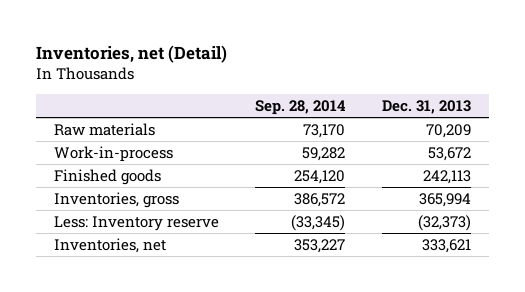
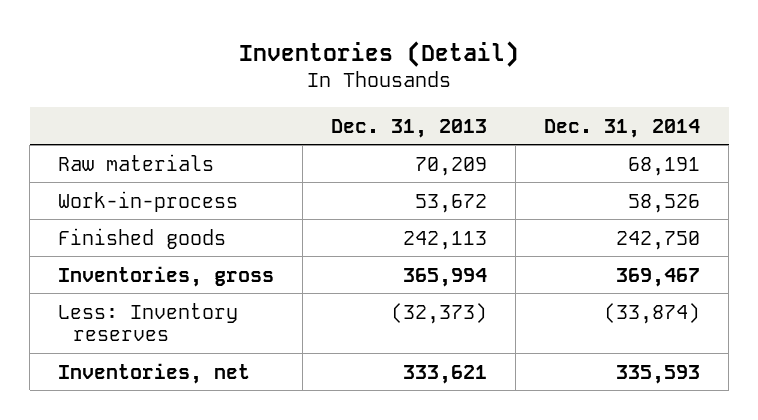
[36,45,228,64] Inventories, net (Detail) -> [239,40,520,67] Inventories (Detail)
[255,100,347,116] Sep. 28, 2014 -> none
none -> [544,118,701,138] Dec. 31, 2014
[54,215,220,231] Less: Inventory reserve -> [58,302,239,342] Less: Inventory reserves

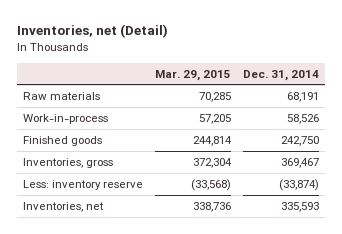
[239,40,520,67] Inventories (Detail) -> [17,24,169,39] Inventories, net (Detail)
[331,118,488,138] Dec. 31, 2013 -> none
none -> [154,69,231,81] Mar. 29, 2015
[58,302,239,342] Less: Inventory reserves -> [23,179,144,190] Less: inventory reserve

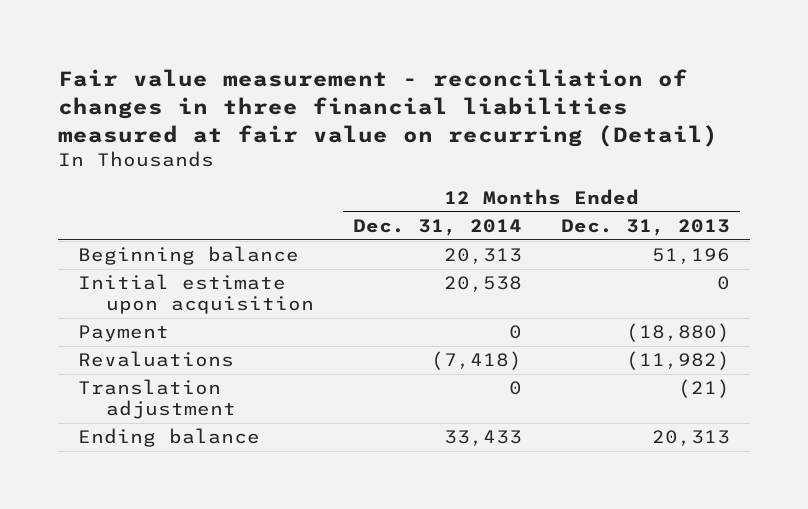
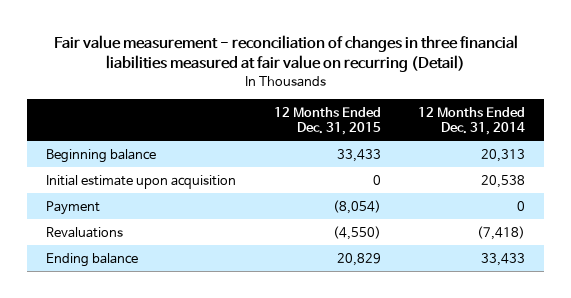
[561,218,731,236] Dec. 31, 2013 -> none
none -> [273,106,381,136] 12 Months Ended Dec. 31, 2015
[77,379,237,420] Translation adjustment -> none

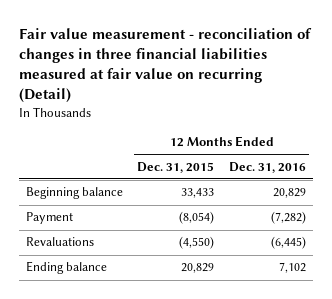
[418,106,526,136] 12 Months Ended Dec. 31, 2014 -> none
none -> [228,161,306,173] Dec. 31, 2016
[46,174,237,189] Initial estimate upon acquisition -> none

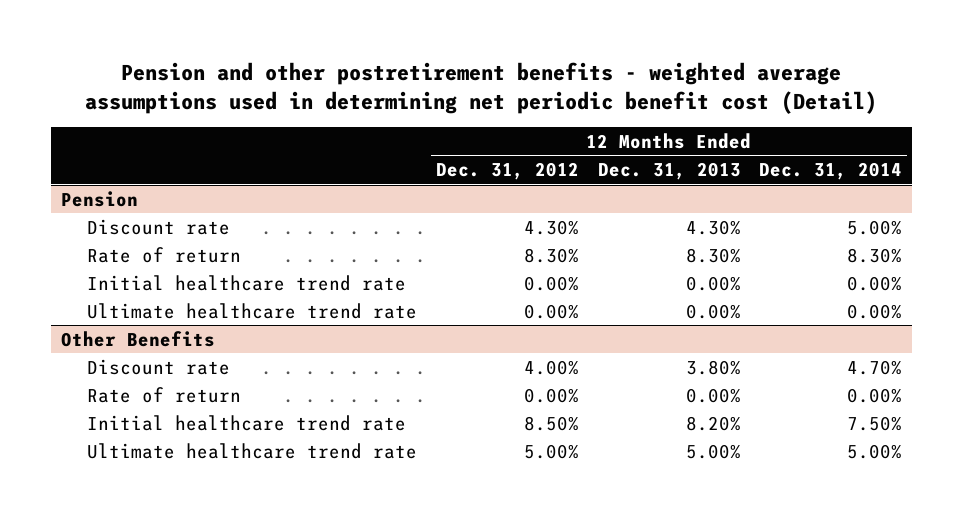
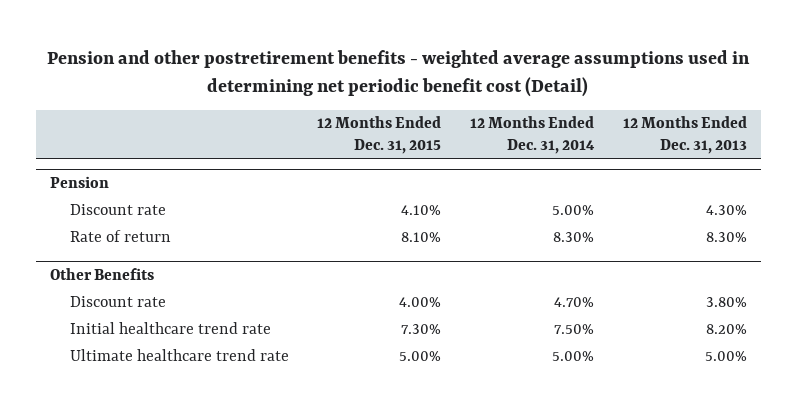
[435,162,579,181] Dec. 31, 2012 -> none
none -> [317,116,442,154] 12 Months Ended Dec. 31, 2015
[87,274,407,291] Initial healthcare trend rate -> none
[87,302,418,319] Ultimate healthcare trend rate -> none
[87,386,242,403] Rate of return -> none

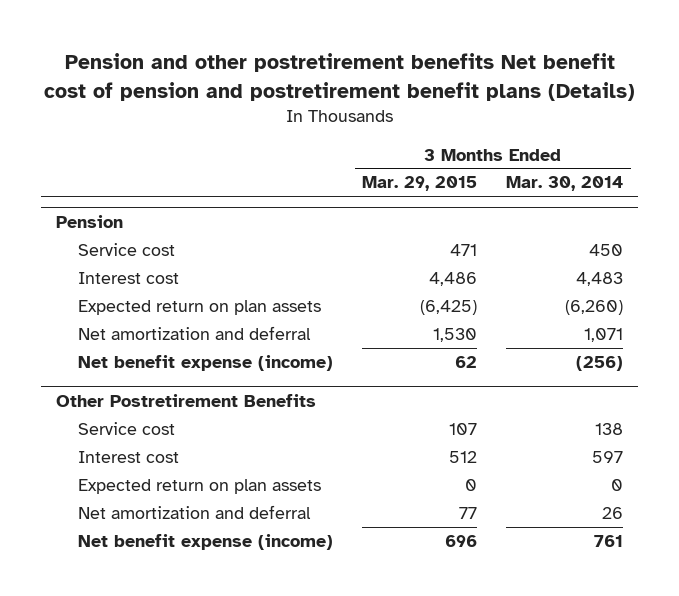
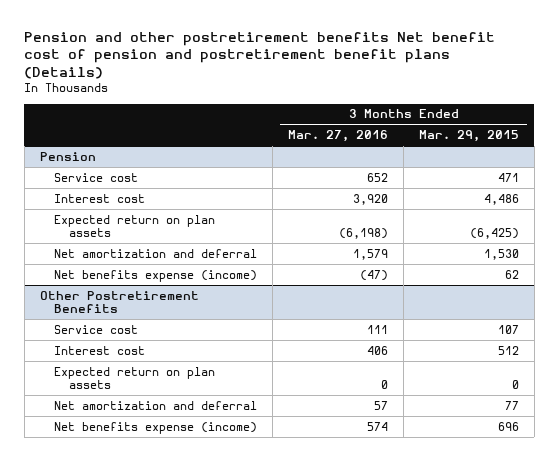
[506,176,624,192] Mar. 30, 2014 -> none
none -> [288,130,389,143] Mar. 27, 2016
[78,355,334,372] Net benefit expense (income) -> [54,269,258,282] Net benefits expense (income)
[78,534,334,551] Net benefit expense (income) -> [54,421,258,434] Net benefits expense (income)

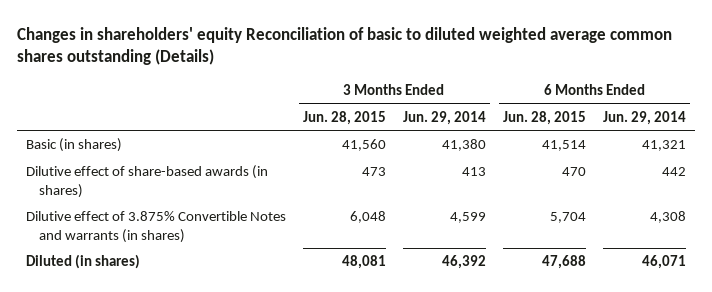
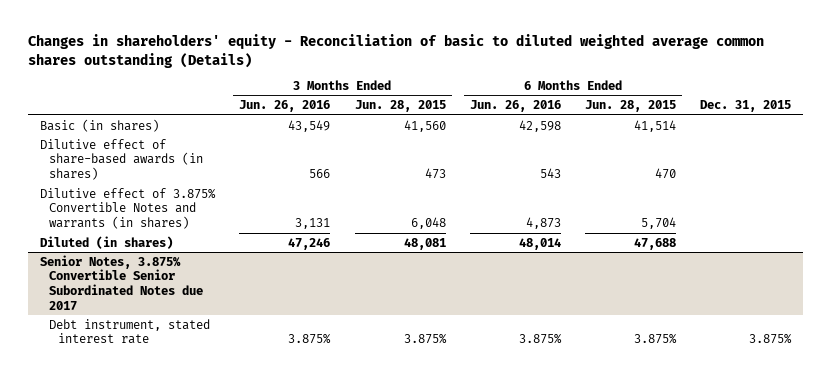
[17,26,673,66] Changes in shareholders' equity Reconciliation of basic to diluted weighted average common shares outstanding (Details) -> [27,34,764,68] Changes in shareholders' equity - Reconciliation of basic to diluted weighted average common shares outstanding (Details)
[402,110,486,125] Jun. 29, 2014 -> none
[603,110,687,125] Jun. 29, 2014 -> none
none -> [239,100,331,113] Jun. 26, 2016
none -> [469,100,561,113] Jun. 26, 2016
none -> [700,100,792,113] Dec. 31, 2015
none -> [40,254,204,310] Senior Notes, 3.875% Convertible Senior Subordinated Notes due 2017
none -> [49,318,211,345] Debt instrument, stated interest rate

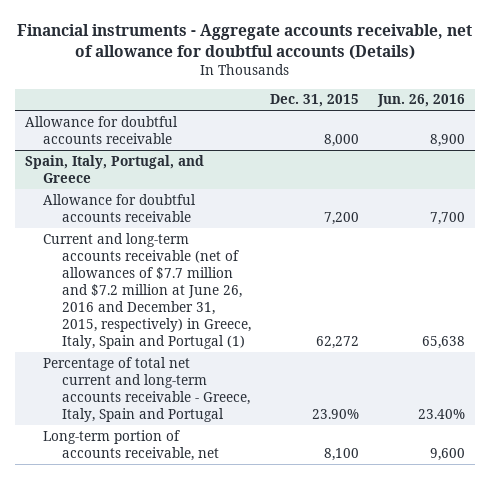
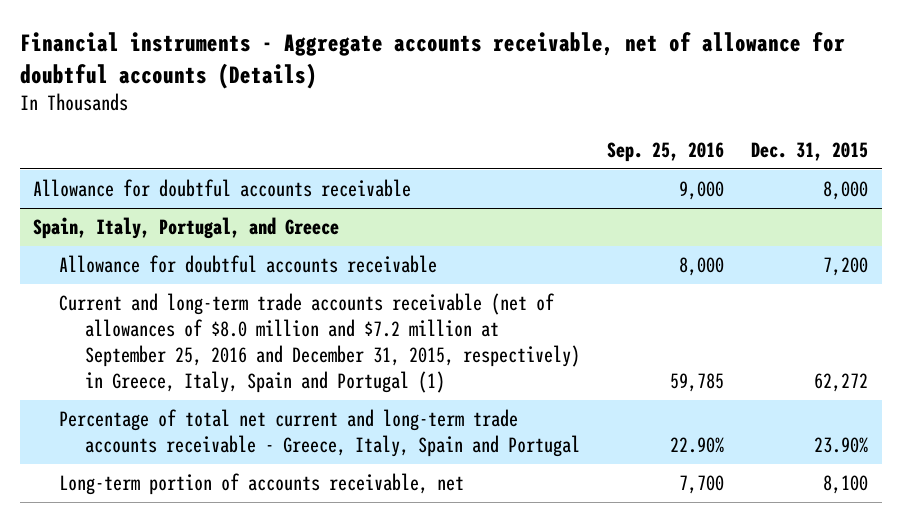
[377,94,466,108] Jun. 26, 2016 -> none
none -> [607,141,725,162] Sep. 25, 2016
[43,232,251,350] Current and long-term accounts receivable (net of allowances of $7.7 million and $7.2 million at June 26, 2016 and December 31, 2015, respectively) in Greece, Italy, Spain and Portugal (1) -> [59,293,581,394] Current and long-term trade accounts receivable (net of allowances of $8.0 million and $7.2 million at September 25, 2016 and December 31, 2015, respectively) in Greece, Italy, Spain and Portugal (1)
[43,356,250,423] Percentage of total net current and long-term accounts receivable - Greece, Italy, Spain and Portugal -> [59,409,581,458] Percentage of total net current and long-term trade accounts receivable - Greece, Italy, Spain and Portugal

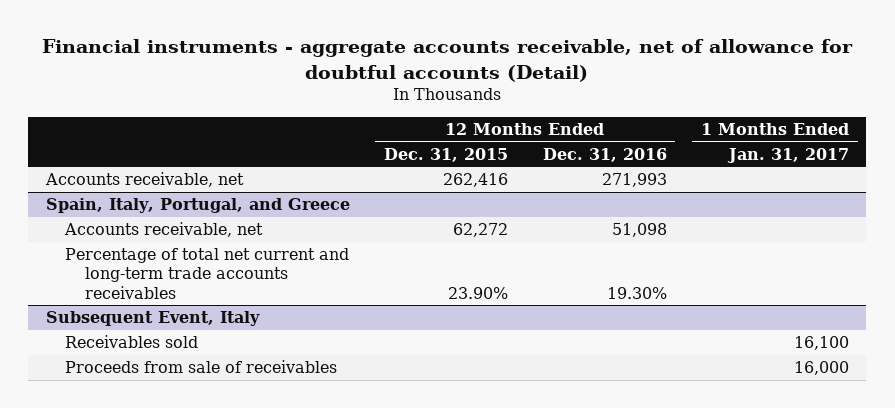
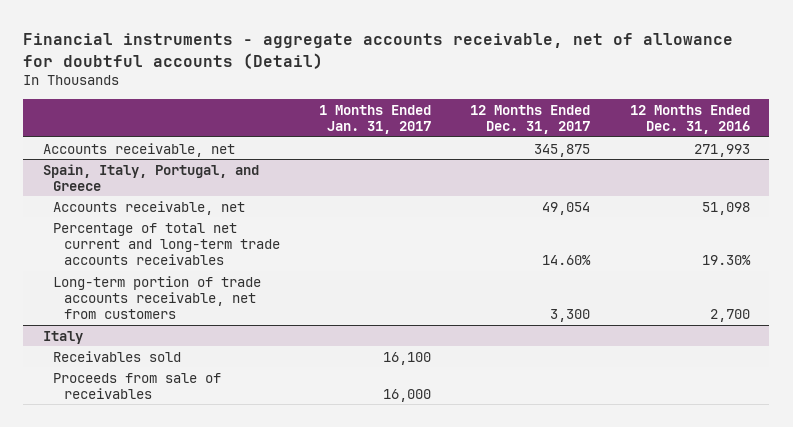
[384,147,509,162] Dec. 31, 2015 -> none
none -> [470,104,591,135] 12 Months Ended Dec. 31, 2017
[45,311,260,327] Subsequent Event, Italy -> none
none -> [53,275,262,320] Long-term portion of trade accounts receivable, net from customers
none -> [43,330,84,344] Italy

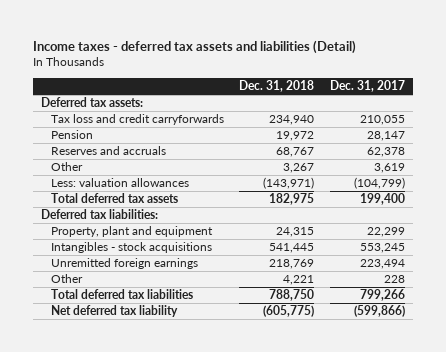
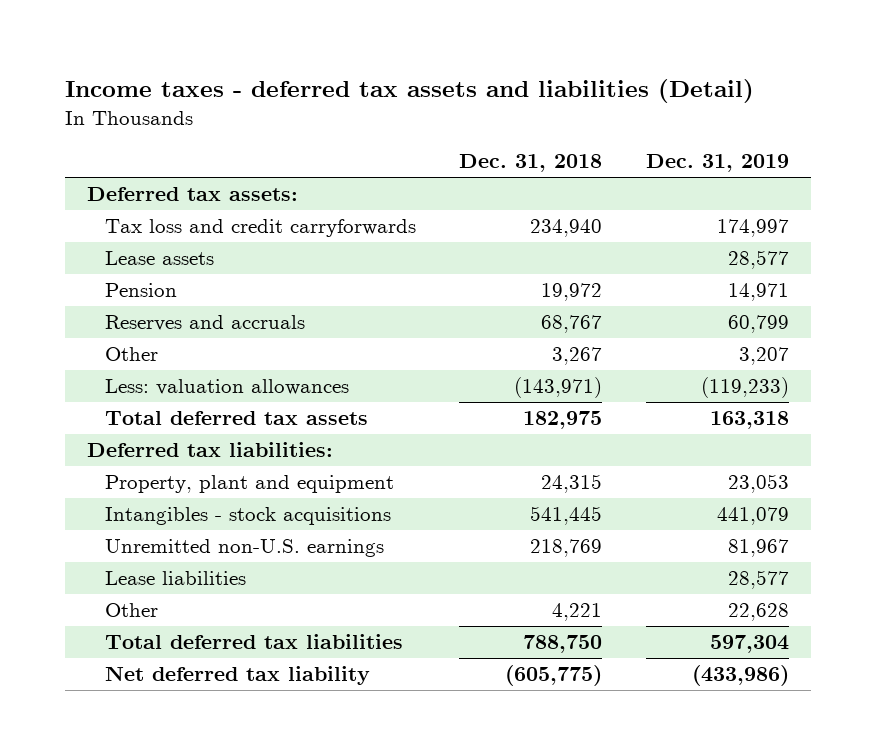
[329,80,405,93] Dec. 31, 2017 -> none
none -> [646,154,790,173] Dec. 31, 2019
none -> [104,251,214,266] Lease assets
[50,258,198,270] Unremitted foreign earnings -> [104,539,384,558] Unremitted non-U.S. earnings
none -> [104,571,246,586] Lease liabilities

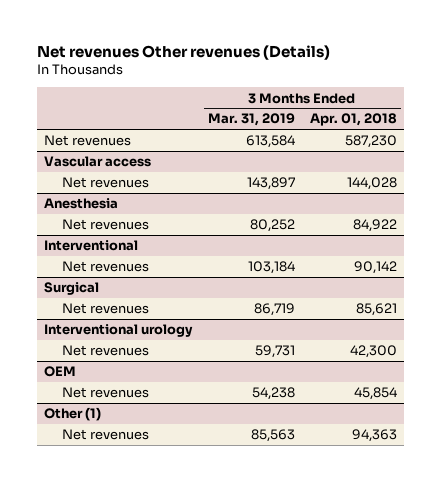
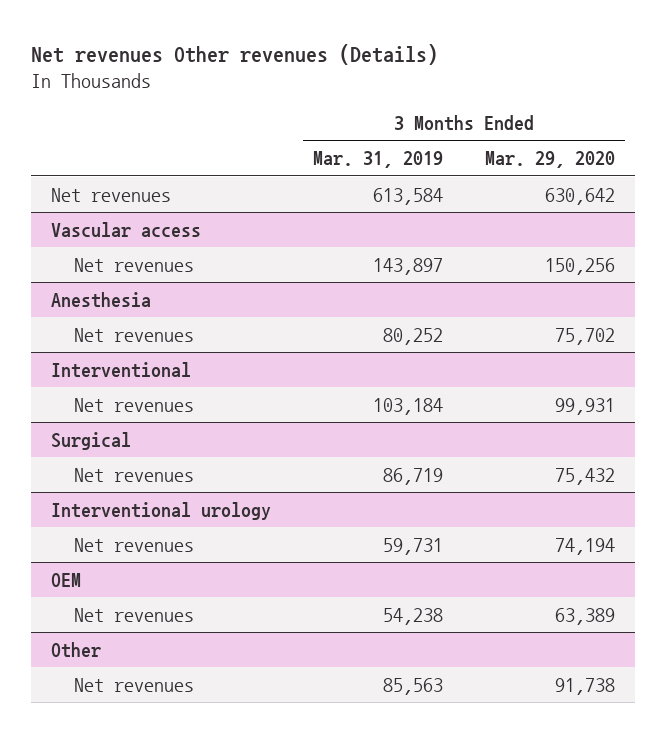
[309,113,397,127] Apr. 01, 2018 -> none
none -> [484,151,615,169] Mar. 29, 2020
[44,407,102,422] Other (1) -> [51,641,102,658] Other

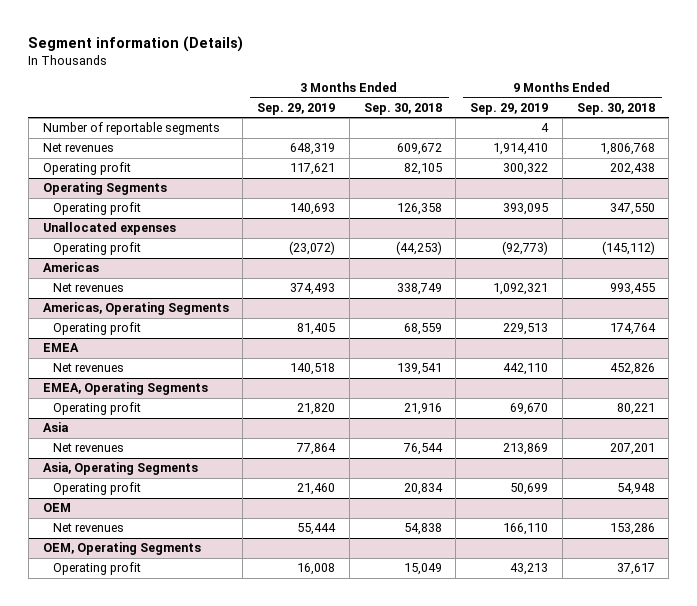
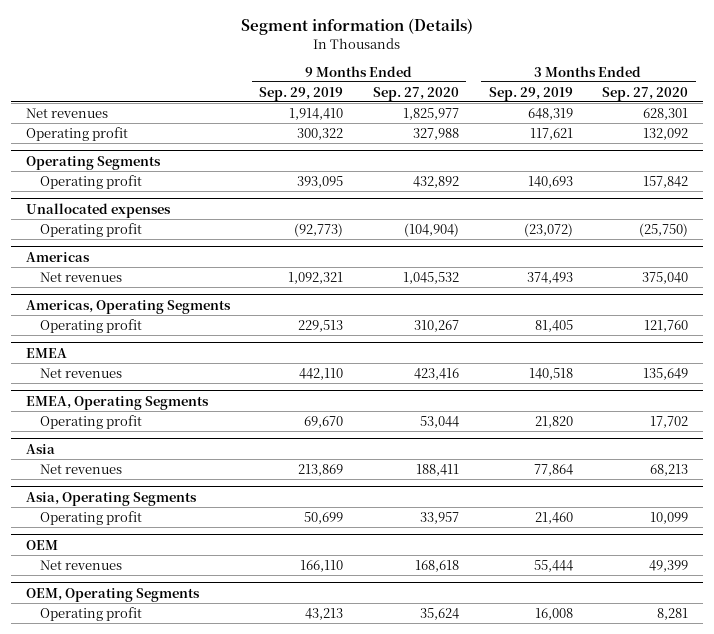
[363,102,442,115] Sep. 30, 2018 -> none
[576,102,655,115] Sep. 30, 2018 -> none
none -> [373,86,460,101] Sep. 27, 2020
none -> [602,86,689,101] Sep. 27, 2020
[42,122,220,136] Number of reportable segments -> none

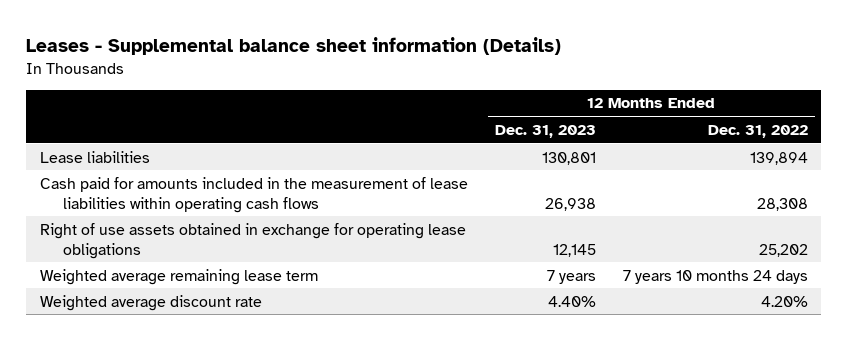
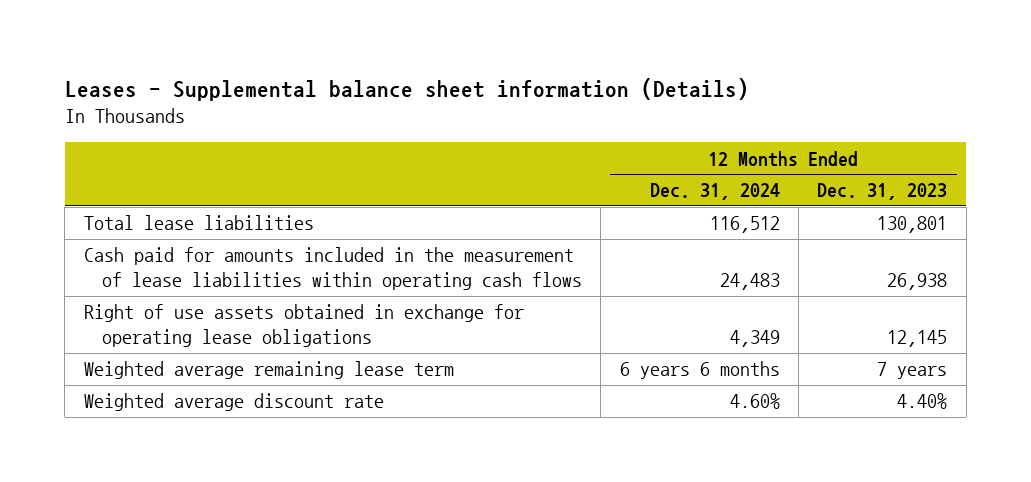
[707,124,808,138] Dec. 31, 2022 -> none
none -> [649,183,780,201] Dec. 31, 2024
[39,150,150,163] Lease liabilities -> [83,215,314,231] Total lease liabilities

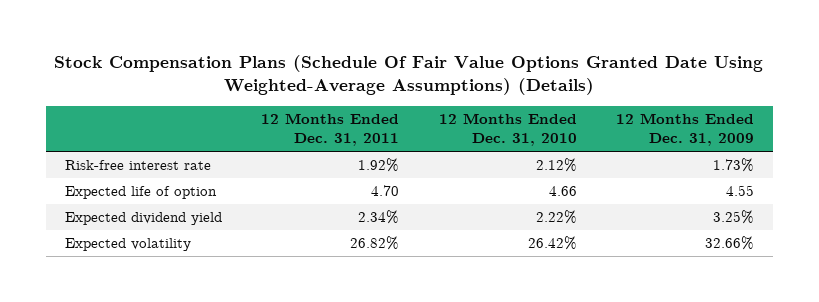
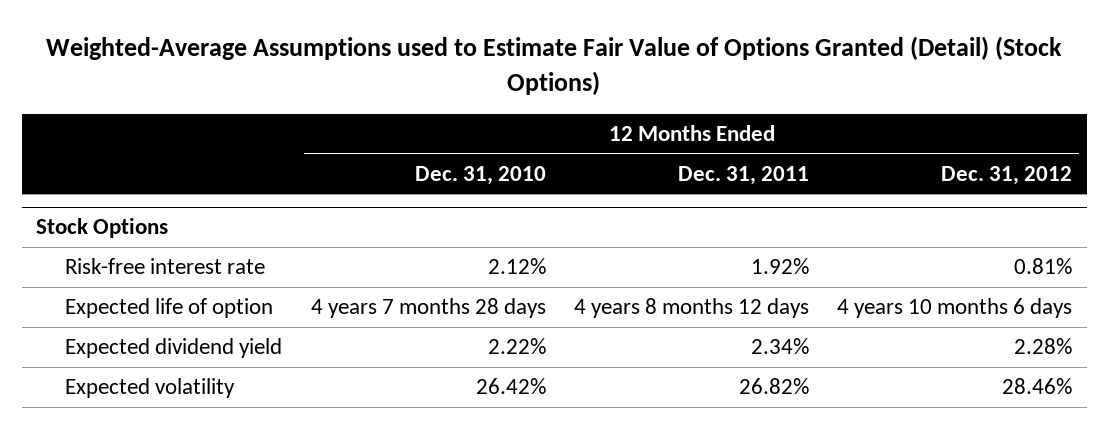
[54,55,764,96] Stock Compensation Plans (Schedule Of Fair Value Options Granted Date Using Weighted-Average Assumptions) (Details) -> [46,36,1063,96] Weighted-Average Assumptions used to Estimate Fair Value of Options Granted (Detail) (Stock Options)
[615,113,754,147] 12 Months Ended Dec. 31, 2009 -> none
none -> [941,165,1073,185] Dec. 31, 2012
none -> [35,218,168,239] Stock Options
[371,185,400,197] 4.70 -> [574,298,810,319] 4 years 8 months 12 days
[548,186,577,197] 4.66 -> [310,298,546,319] 4 years 7 months 28 days

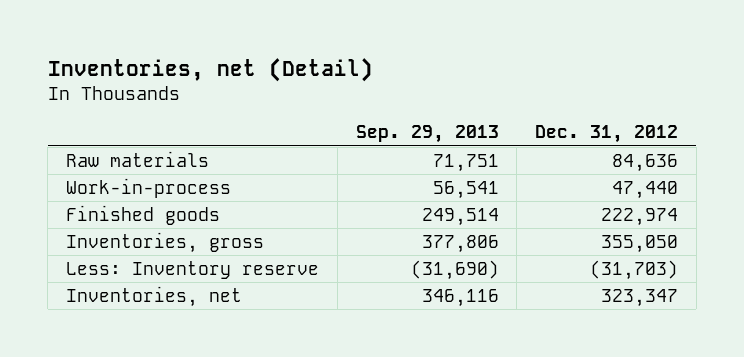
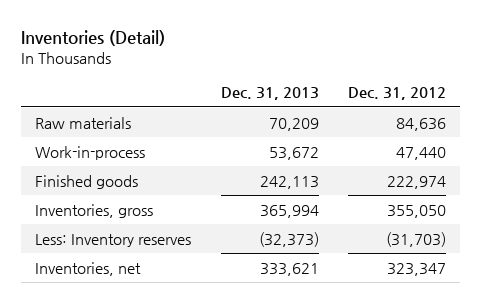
[47,57,373,82] Inventories, net (Detail) -> [20,30,165,47] Inventories (Detail)
[355,125,499,144] Sep. 29, 2013 -> none
none -> [220,87,319,101] Dec. 31, 2013
[65,261,319,280] Less: Inventory reserve -> [35,233,192,247] Less: Inventory reserves

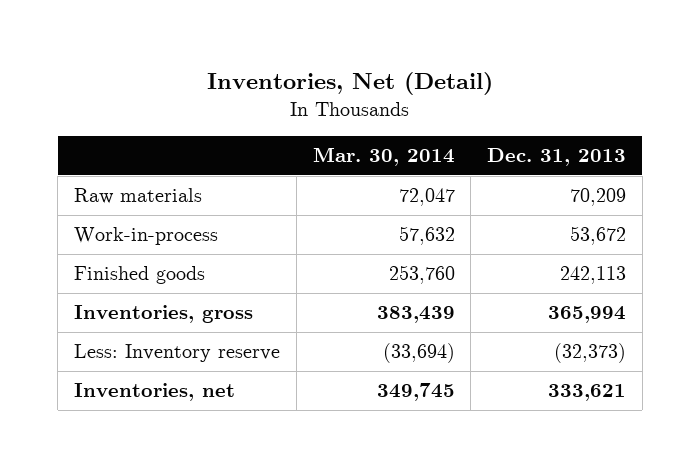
[20,30,165,47] Inventories (Detail) -> [207,71,494,95] Inventories, Net (Detail)
[347,87,446,101] Dec. 31, 2012 -> none
none -> [312,147,455,167] Mar. 30, 2014
[35,233,192,247] Less: Inventory reserves -> [73,344,280,363] Less: Inventory reserve

